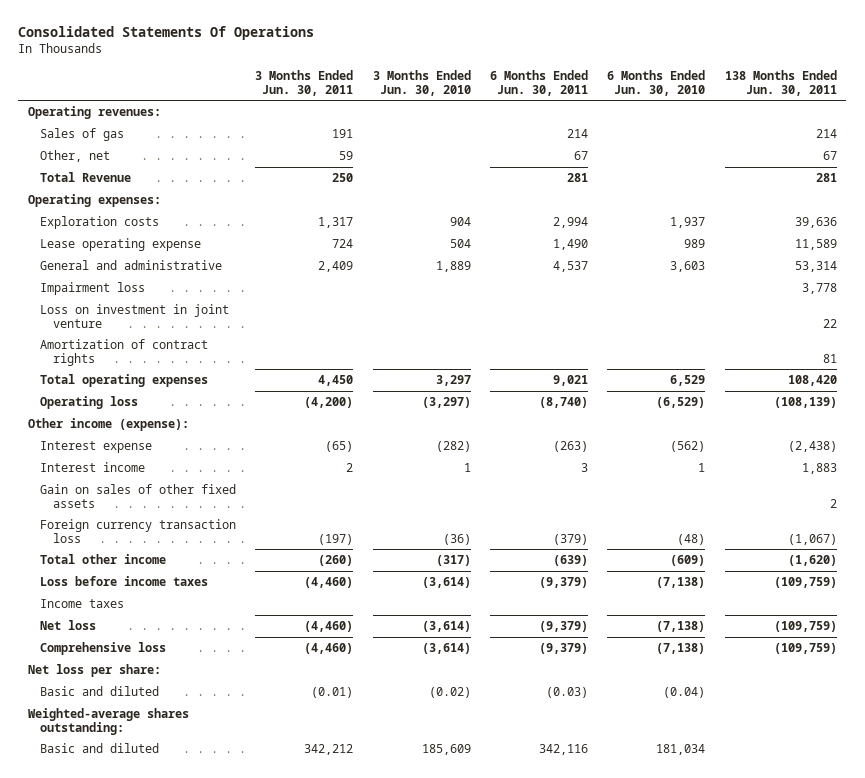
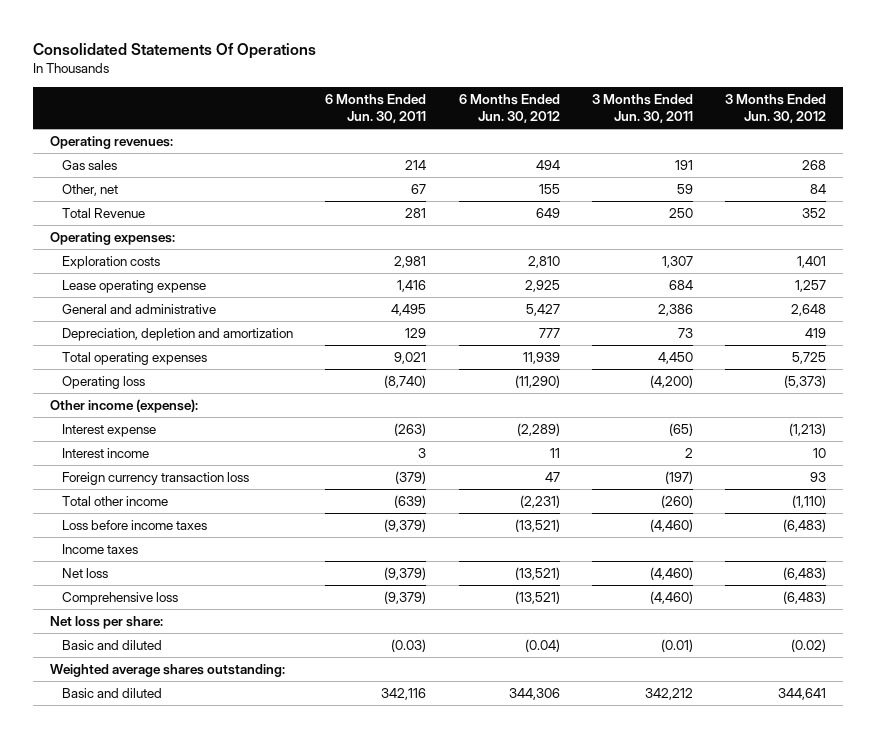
[372,69,471,96] 3 Months Ended Jun. 30, 2010 -> none
[607,69,706,96] 6 Months Ended Jun. 30, 2010 -> none
[724,69,837,96] 138 Months Ended Jun. 30, 2011 -> none
none -> [458,93,560,124] 6 Months Ended Jun. 30, 2012
none -> [725,93,827,124] 3 Months Ended Jun. 30, 2012
[40,128,125,142] Sales of gas -> [62,159,118,170] Gas sales
[40,282,146,296] Impairment loss -> none
[40,304,230,328] Loss on investment in joint venture -> none
[40,339,209,366] Amortization of contract rights -> none
[318,217,354,229] 1,317 -> [662,255,694,268] 1,307
[553,217,589,229] 2,994 -> [394,255,427,268] 2,981
[332,239,354,249] 724 -> [669,279,694,290] 684
[553,239,589,251] 1,490 -> [397,279,427,292] 1,416
[318,261,354,273] 2,409 -> [658,303,694,316] 2,386
[553,261,589,273] 4,537 -> [391,303,427,316] 4,495
none -> [62,327,294,341] Depreciation, depletion and amortization
[40,484,237,508] Gain on sales of other fixed assets -> none
[27,708,189,735] Weighted-average shares outstanding: -> [49,663,285,677] Weighted average shares outstanding:

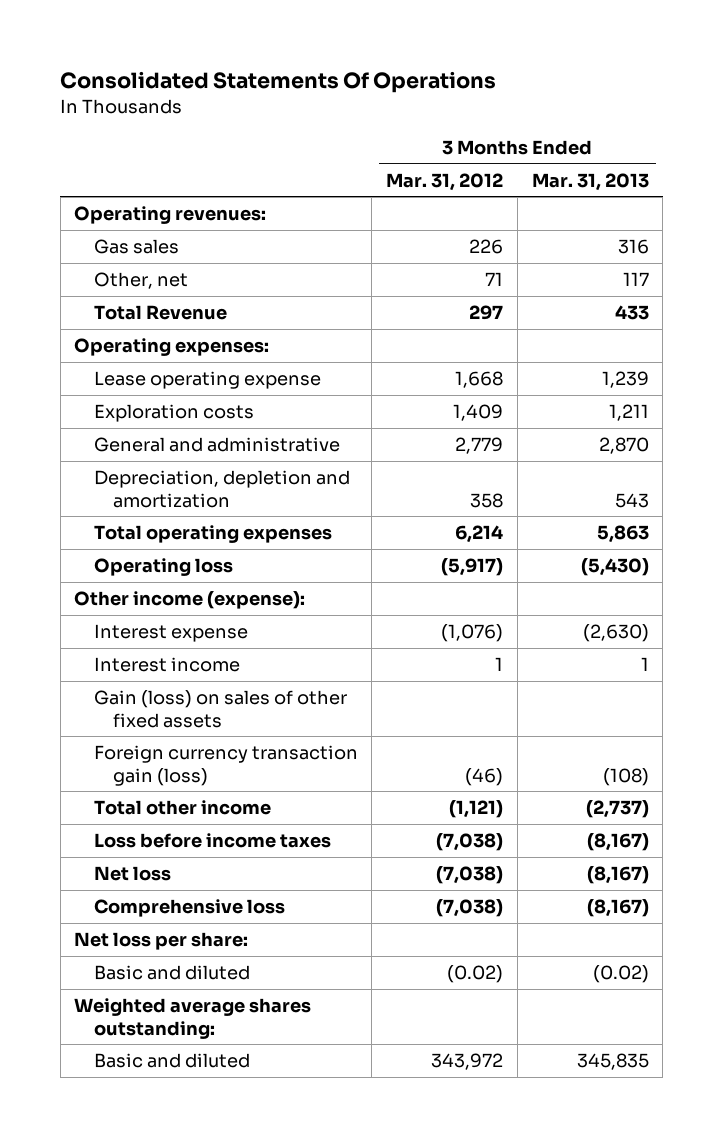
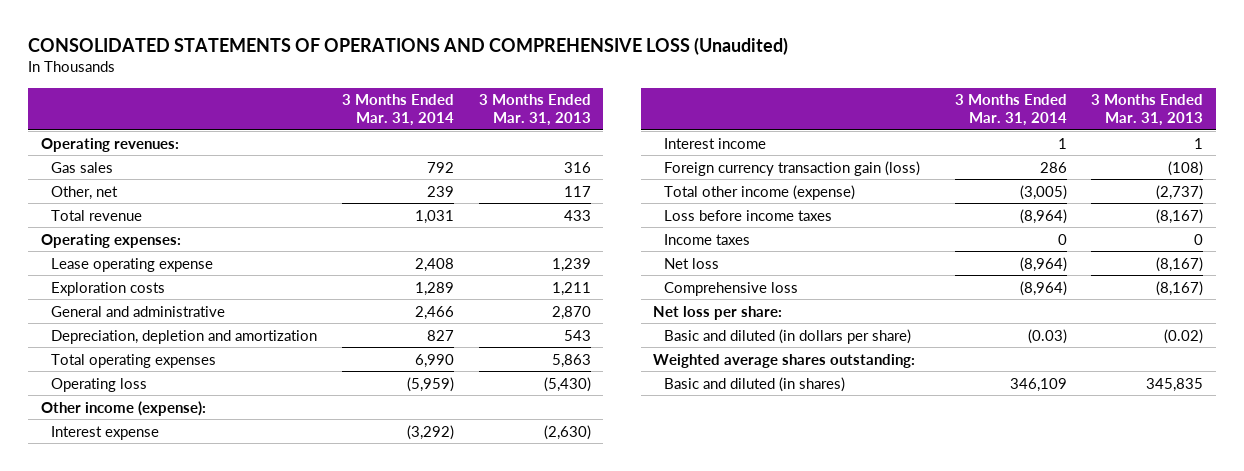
[60,71,497,94] Consolidated Statements Of Operations -> [28,36,789,55] CONSOLIDATED STATEMENTS OF OPERATIONS AND COMPREHENSIVE LOSS (Unaudited)
[386,172,504,191] Mar. 31, 2012 -> none
none -> [342,94,455,126] 3 Months Ended Mar. 31, 2014
[93,304,227,320] Total Revenue -> [51,209,143,221] Total revenue
[93,689,347,728] Gain (loss) on sales of other fixed assets -> none
[93,799,271,815] Total other income -> [664,184,856,200] Total other income (expense)
none -> [664,233,751,245] Income taxes
[93,964,250,980] Basic and diluted -> [664,328,912,344] Basic and diluted (in dollars per share)
[93,1052,250,1068] Basic and diluted -> [664,376,846,392] Basic and diluted (in shares)

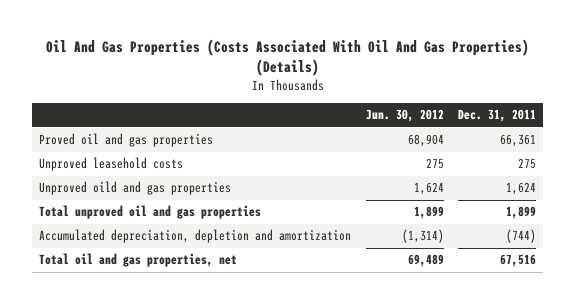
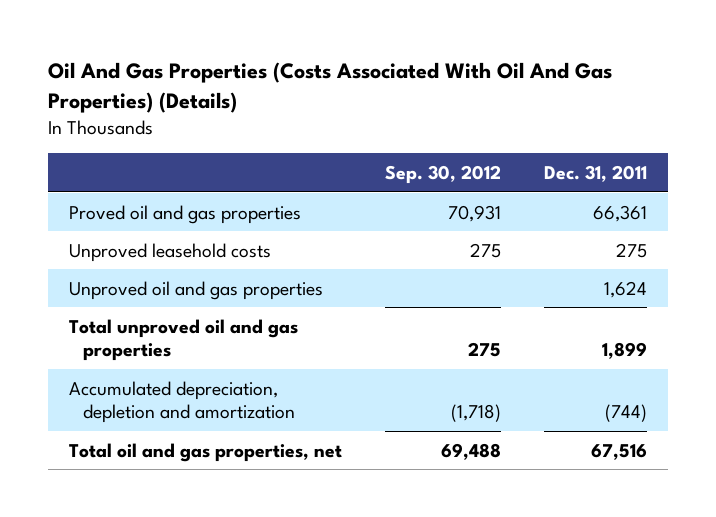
[365,109,444,123] Jun. 30, 2012 -> none
none -> [385,164,502,184] Sep. 30, 2012
[39,181,232,196] Unproved oild and gas properties -> [69,280,324,300] Unproved oil and gas properties

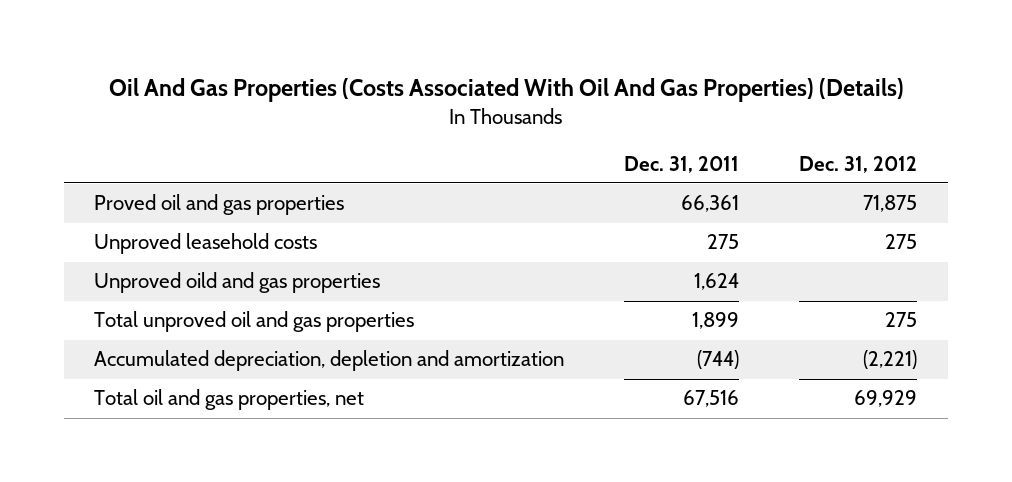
[385,164,502,184] Sep. 30, 2012 -> none
none -> [799,155,918,173] Dec. 31, 2012
[69,280,324,300] Unproved oil and gas properties -> [94,272,381,294] Unproved oild and gas properties

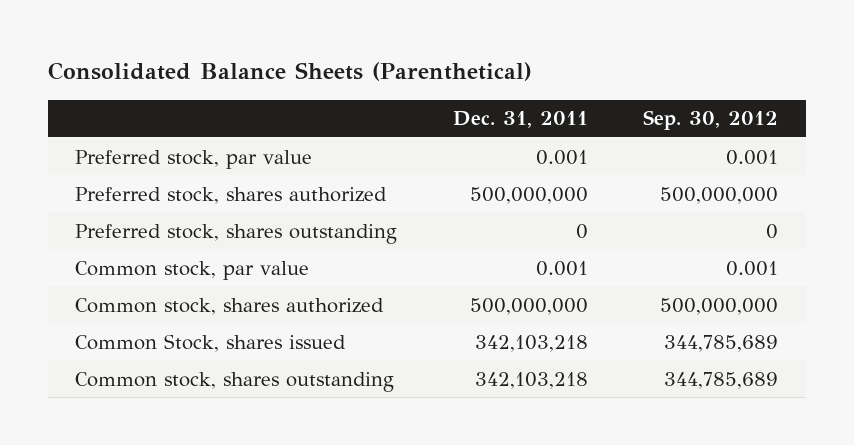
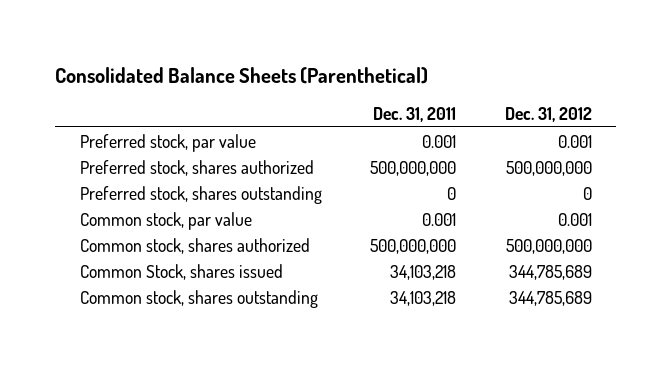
[643,110,779,131] Sep. 30, 2012 -> none
none -> [504,106,592,122] Dec. 31, 2012
[474,334,588,352] 342,103,218 -> [390,264,457,280] 34,103,218
[474,371,588,389] 342,103,218 -> [390,290,457,306] 34,103,218

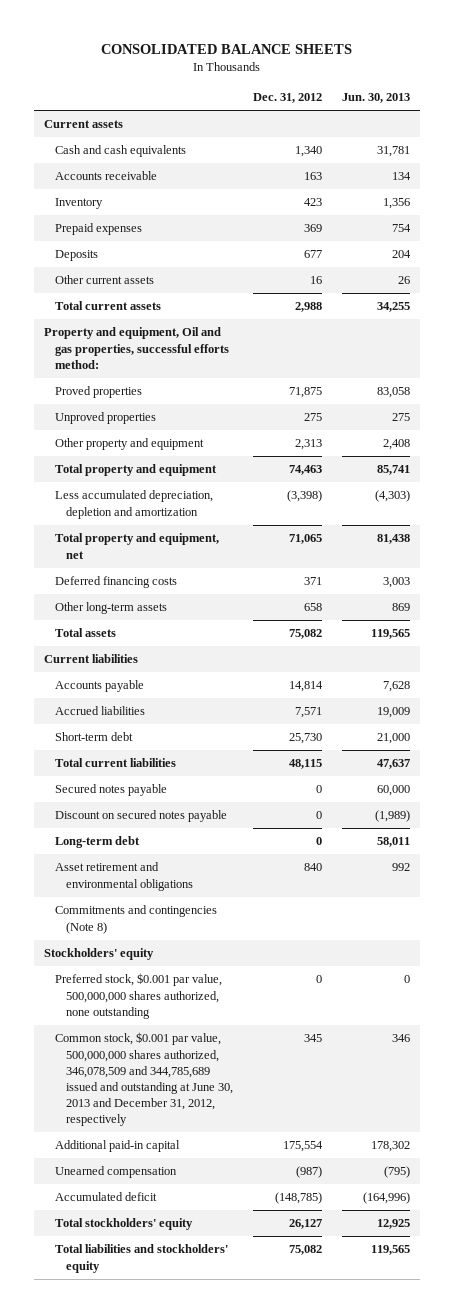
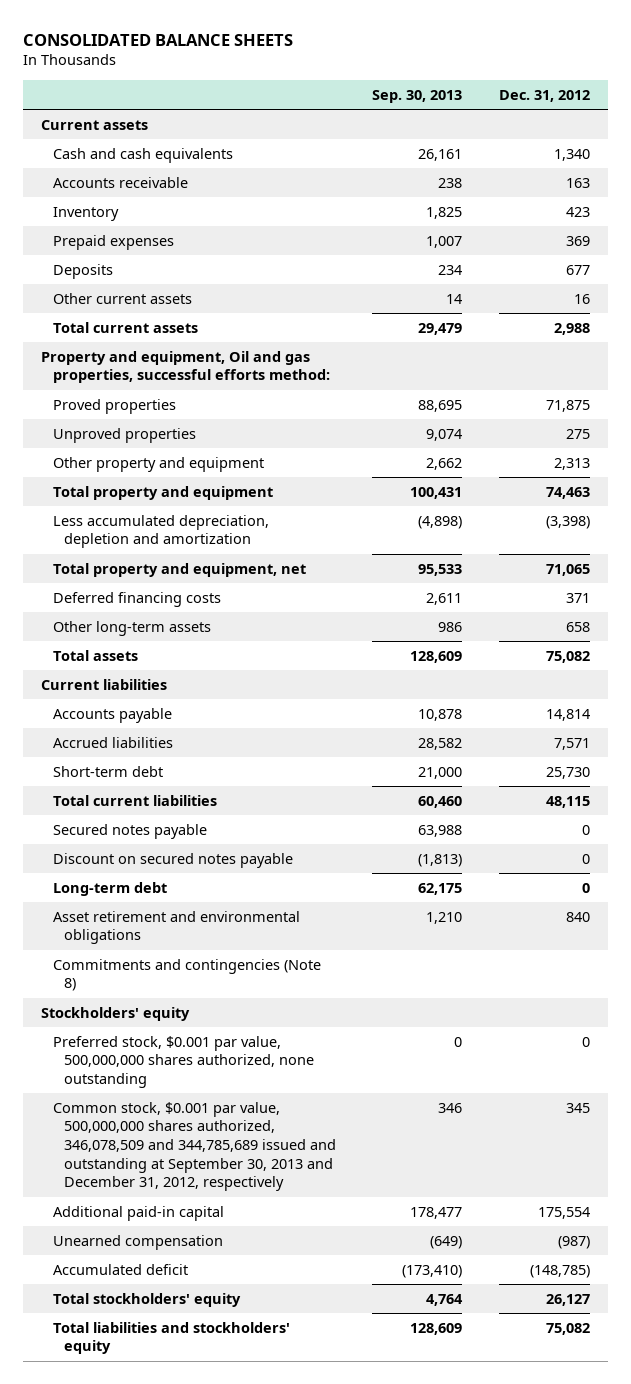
[341,93,410,104] Jun. 30, 2013 -> none
none -> [372,89,463,103] Sep. 30, 2013
[54,1032,233,1127] Common stock, $0.001 par value, 500,000,000 shares authorized, 346,078,509 and 344,785,689 issued and outstanding at June 30, 2013 and December 31, 2012, respectively -> [52,1101,336,1192] Common stock, $0.001 par value, 500,000,000 shares authorized, 346,078,509 and 344,785,689 issued and outstanding at September 30, 2013 and December 31, 2012, respectively

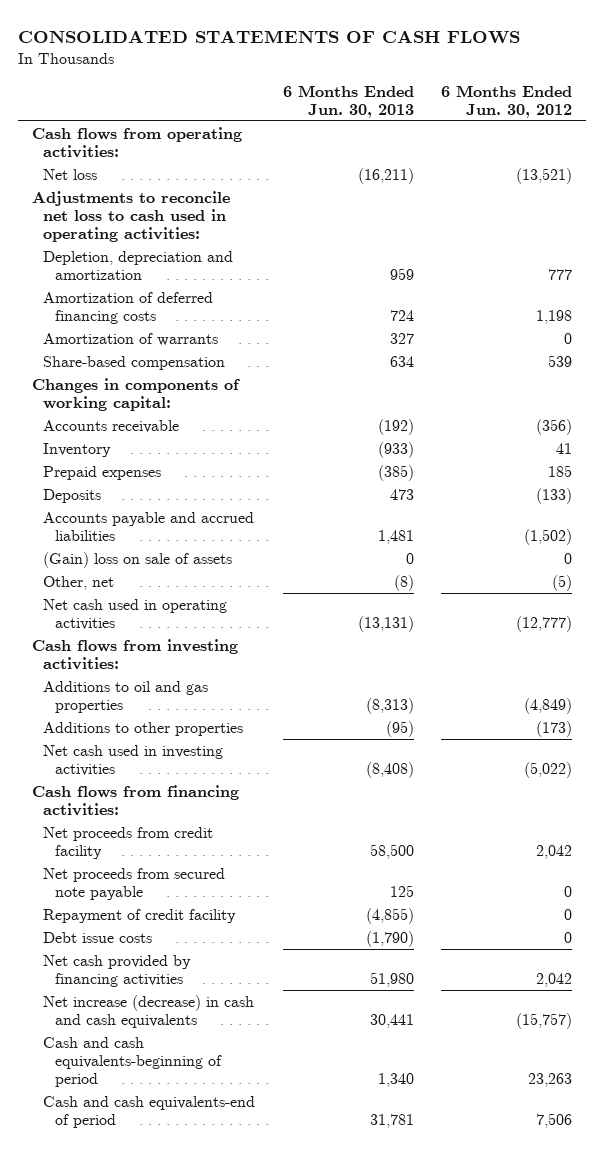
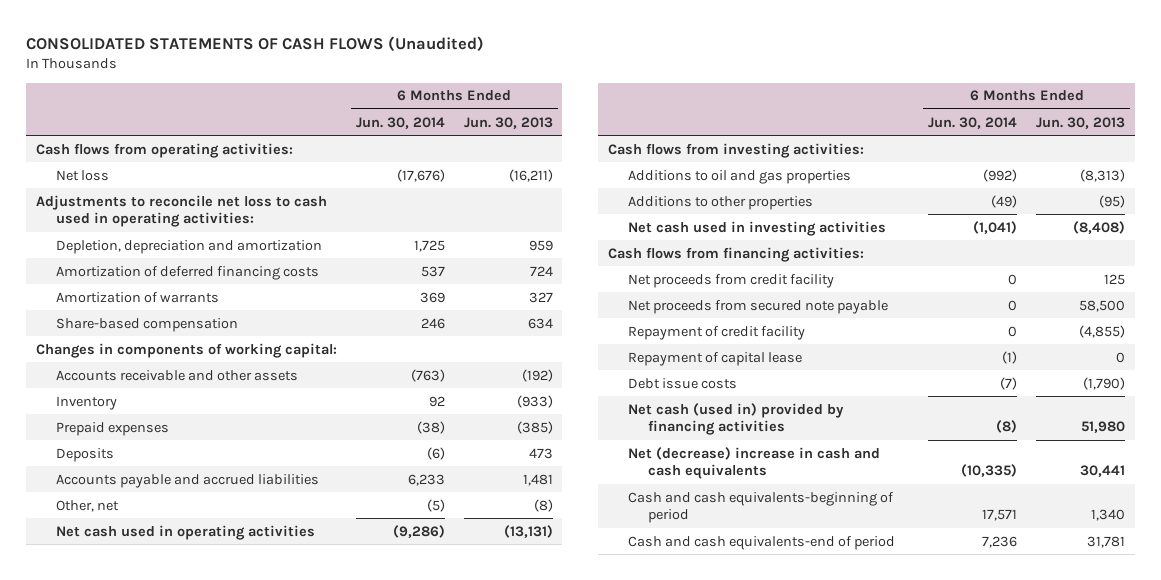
[18,29,521,44] CONSOLIDATED STATEMENTS OF CASH FLOWS -> [26,35,485,51] CONSOLIDATED STATEMENTS OF CASH FLOWS (Unaudited)
[441,84,573,118] 6 Months Ended Jun. 30, 2012 -> none
none -> [355,116,445,129] Jun. 30, 2014
[43,419,180,433] Accounts receivable -> [56,369,299,381] Accounts receivable and other assets
[43,551,233,568] (Gain) loss on sale of assets -> none
[369,844,414,860] 58,500 -> [1104,273,1126,285] 125
[389,885,414,898] 125 -> [1079,299,1126,312] 58,500
none -> [628,351,803,366] Repayment of capital lease
[43,954,192,988] Net cash provided by financing activities -> [628,402,845,436] Net cash (used in) provided by financing activities
[43,994,255,1029] Net increase (decrease) in cash and cash equivalents -> [628,446,881,480] Net (decrease) increase in cash and cash equivalents

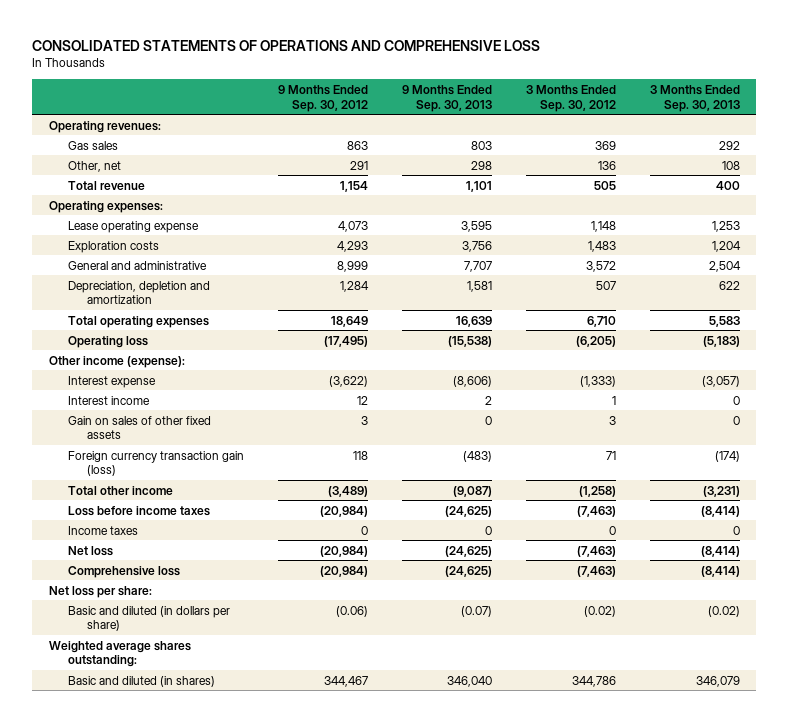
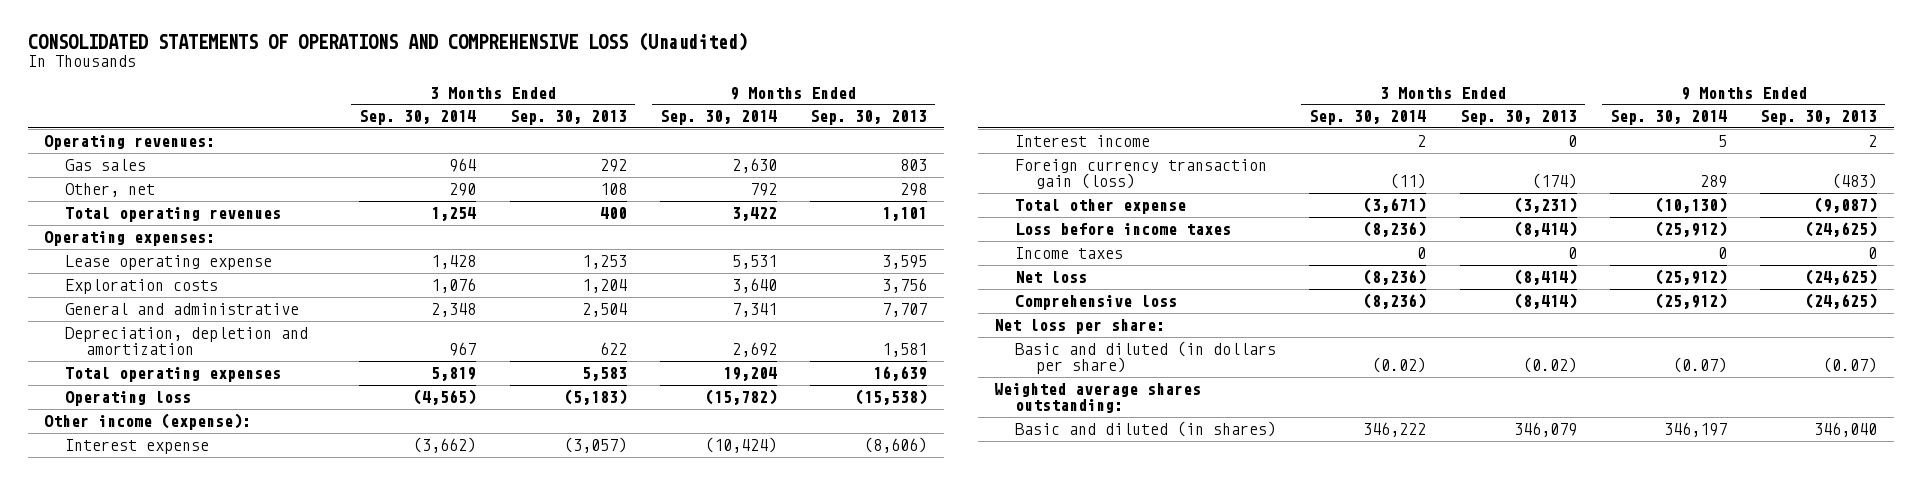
[31,39,540,51] CONSOLIDATED STATEMENTS OF OPERATIONS AND COMPREHENSIVE LOSS -> [27,31,748,51] CONSOLIDATED STATEMENTS OF OPERATIONS AND COMPREHENSIVE LOSS (Unaudited)
[277,85,368,112] 9 Months Ended Sep. 30, 2012 -> none
[525,85,616,112] 3 Months Ended Sep. 30, 2012 -> none
none -> [359,110,477,126] Sep. 30, 2014
none -> [659,110,777,126] Sep. 30, 2014
[68,180,146,190] Total revenue -> [65,207,282,223] Total operating revenues
[68,415,212,440] Gain on sales of other fixed assets -> none
[68,485,174,495] Total other income -> [1015,199,1187,215] Total other expense

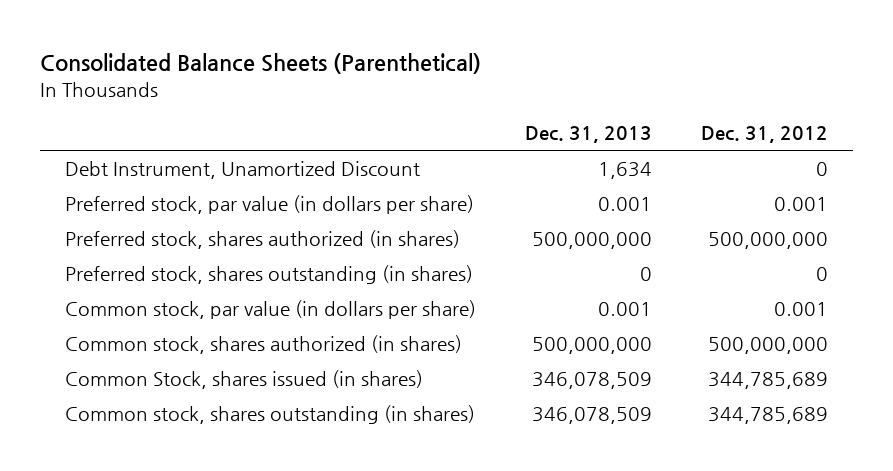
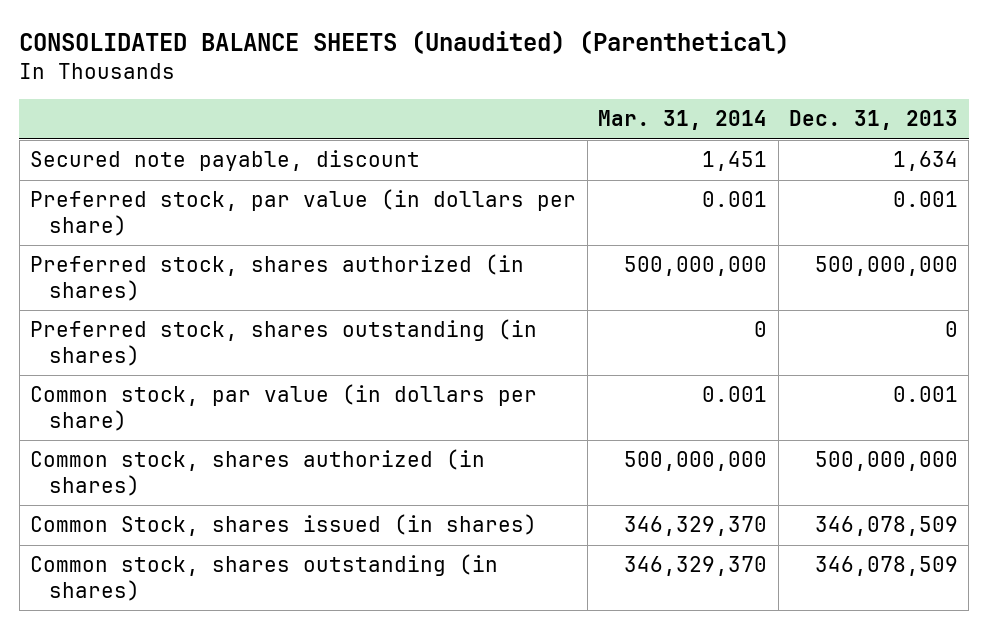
[40,53,482,75] Consolidated Balance Sheets (Parenthetical) -> [19,30,790,55] CONSOLIDATED BALANCE SHEETS (Unaudited) (Parenthetical)
[701,126,829,144] Dec. 31, 2012 -> none
none -> [598,110,768,131] Mar. 31, 2014
[64,161,420,180] Debt Instrument, Unamortized Discount -> [30,150,421,172] Secured note payable, discount

